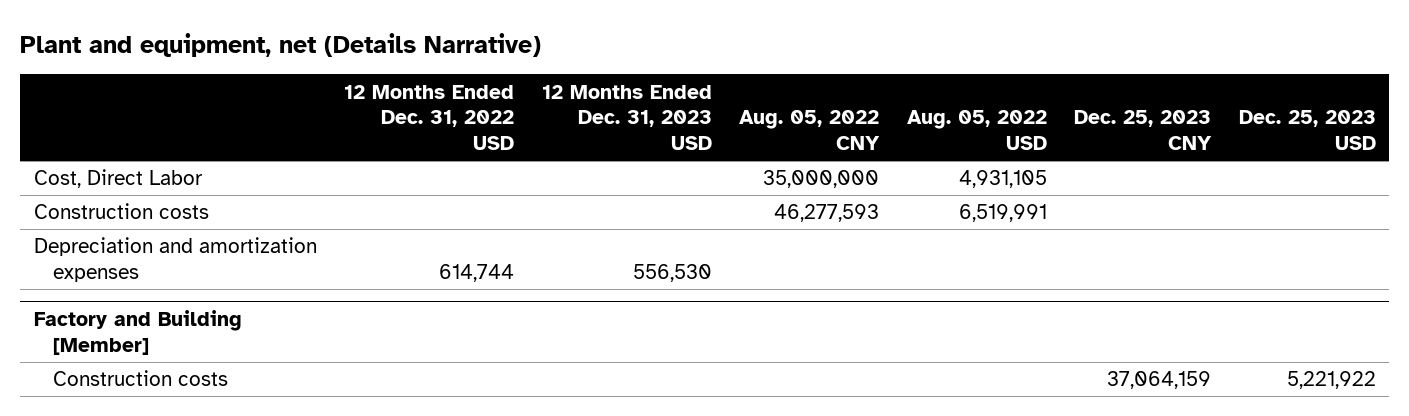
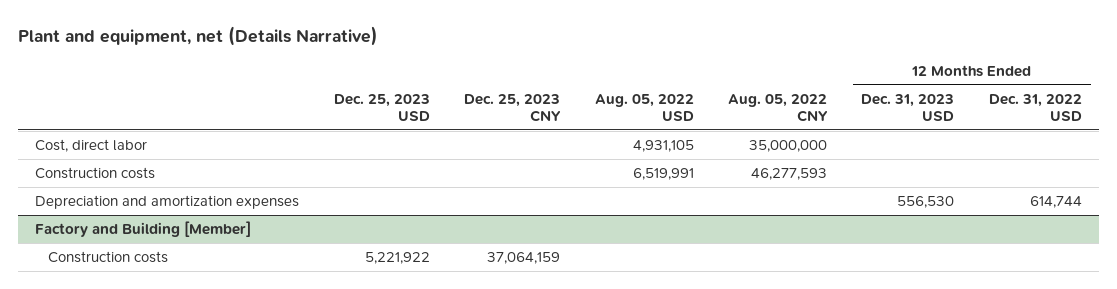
[33,169,203,189] Cost, Direct Labor -> [35,139,148,153] Cost, direct labor

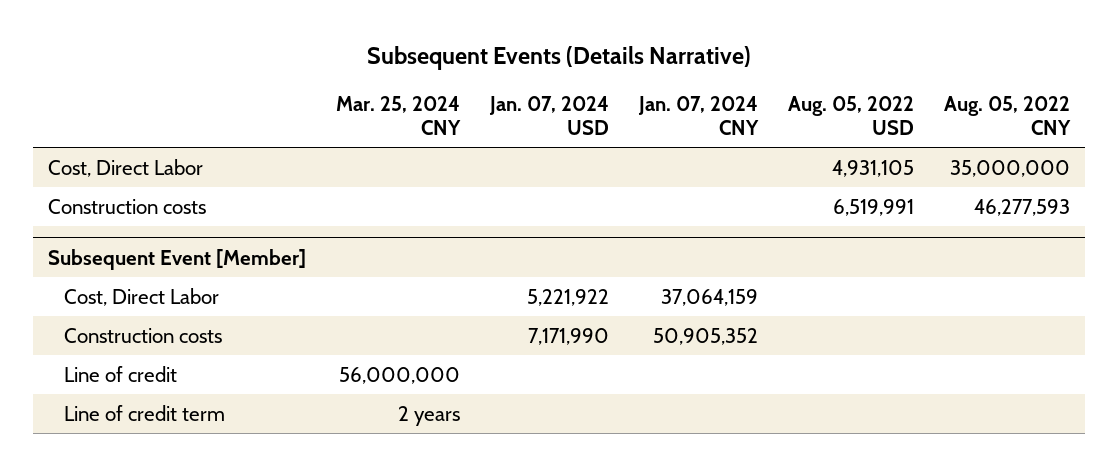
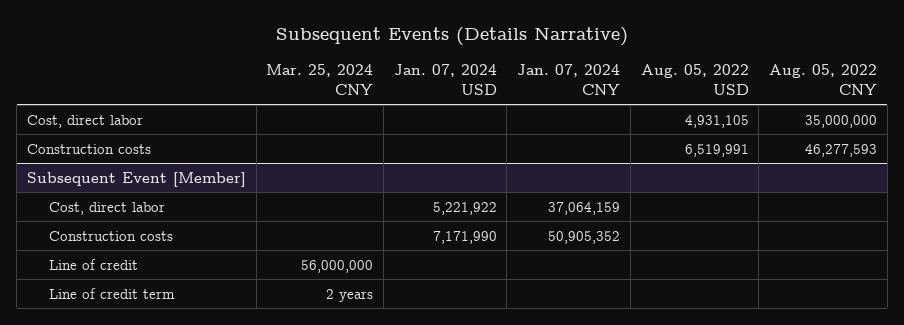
[47,158,203,177] Cost, Direct Labor -> [26,114,143,128] Cost, direct labor
[63,287,219,306] Cost, Direct Labor -> [48,201,165,215] Cost, direct labor

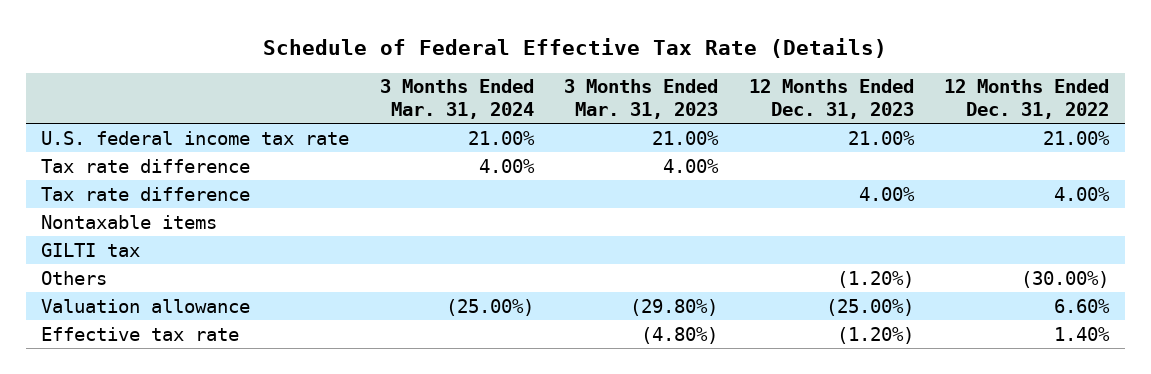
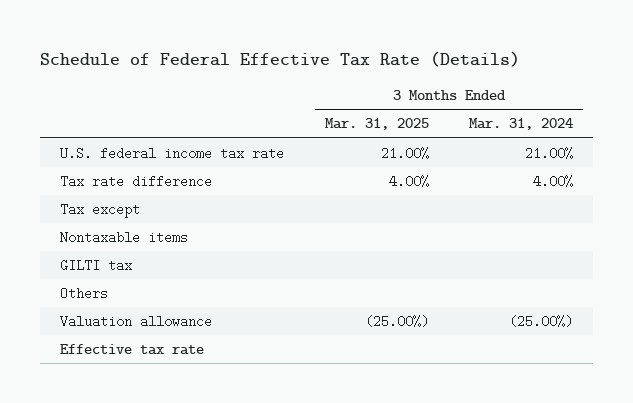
[564,79,719,120] 3 Months Ended Mar. 31, 2023 -> none
[748,79,914,120] 12 Months Ended Dec. 31, 2023 -> none
[944,79,1110,120] 12 Months Ended Dec. 31, 2022 -> none
none -> [324,118,429,131] Mar. 31, 2025
[41,186,251,201] Tax rate difference -> [60,203,141,219] Tax except

